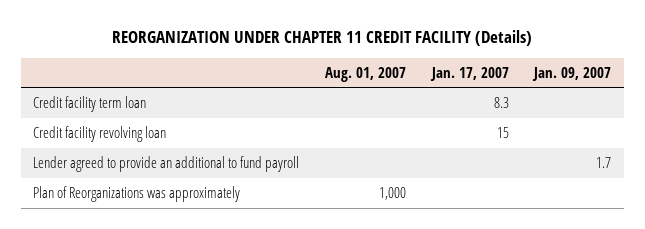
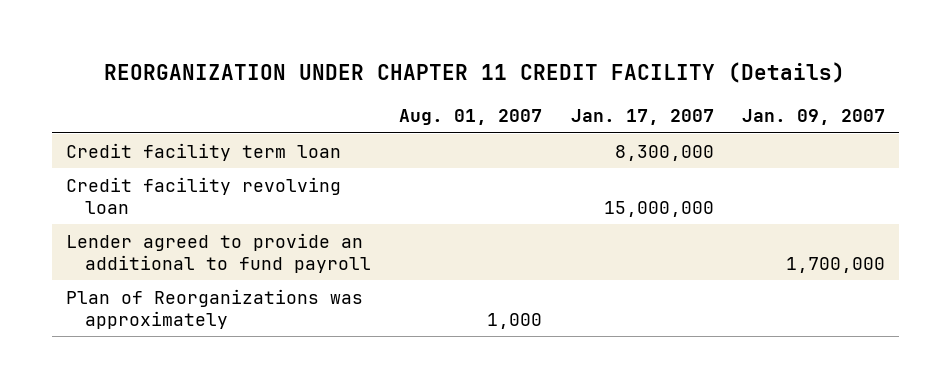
[493,97,509,109] 8.3 -> [614,144,714,161] 8,300,000
[496,127,509,139] 15 -> [603,200,714,217] 15,000,000
[596,157,612,169] 1.7 -> [785,256,885,273] 1,700,000

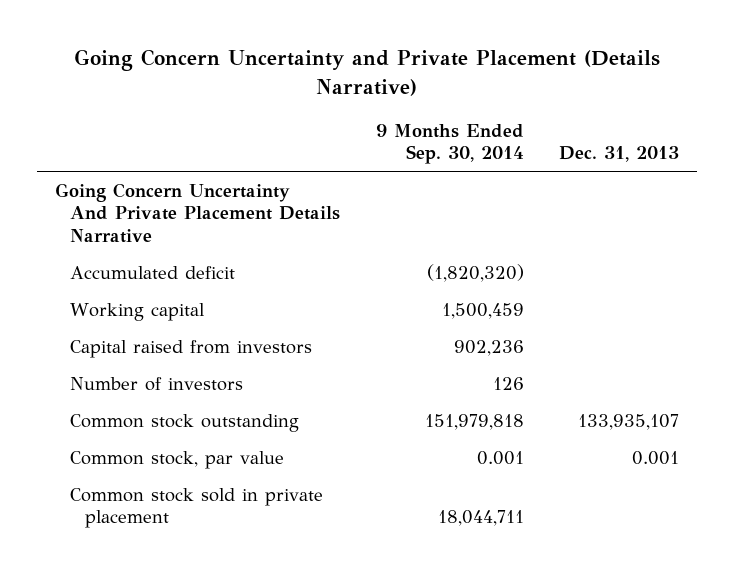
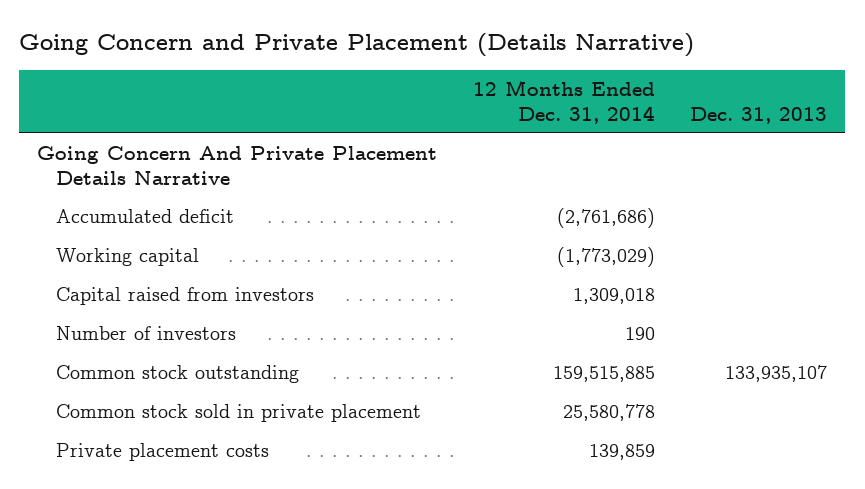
[74,49,661,96] Going Concern Uncertainty and Private Placement (Details Narrative) -> [19,33,695,58] Going Concern and Private Placement (Details Narrative)
[375,123,524,165] 9 Months Ended Sep. 30, 2014 -> none
none -> [472,79,655,124] 12 Months Ended Dec. 31, 2014
[54,182,340,243] Going Concern Uncertainty And Private Placement Details Narrative -> [37,146,438,185] Going Concern And Private Placement Details Narrative
[69,450,284,469] Common stock, par value -> none
none -> [55,443,269,462] Private placement costs

